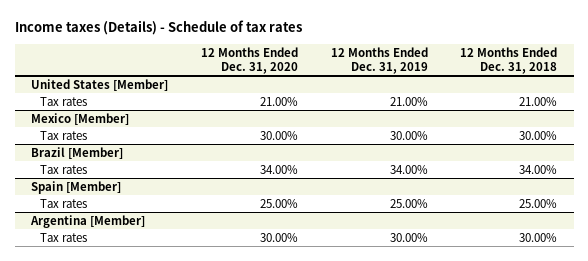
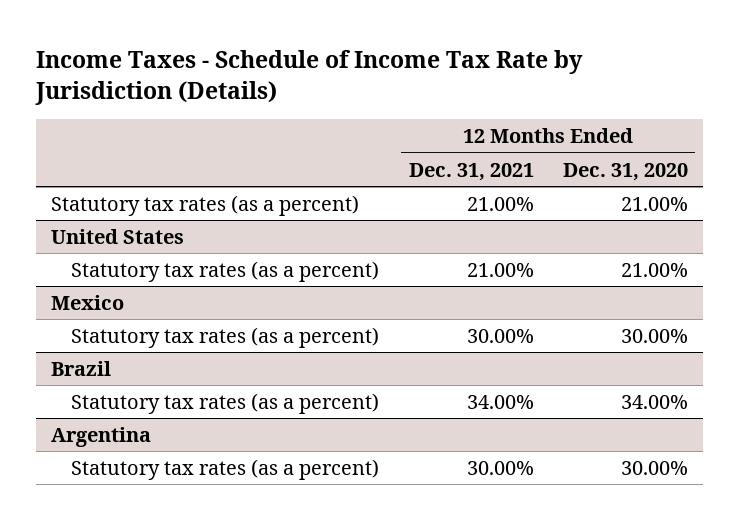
[14,20,302,36] Income taxes (Details) - Schedule of tax rates -> [35,49,584,106] Income Taxes - Schedule of Income Tax Rate by Jurisdiction (Details)
[330,46,428,74] 12 Months Ended Dec. 31, 2019 -> none
[460,46,558,74] 12 Months Ended Dec. 31, 2018 -> none
none -> [408,162,534,181] Dec. 31, 2021
[40,96,88,106] Tax rates -> none
[40,130,88,140] Tax rates -> none
[40,164,88,174] Tax rates -> none
[31,180,122,194] Spain [Member] -> none
[40,198,88,208] Tax rates -> none
[40,232,88,242] Tax rates -> none
none -> [51,195,360,217] Statutory tax rates (as a percent)
[31,78,169,91] United States [Member] -> [51,229,185,245] United States
none -> [71,261,380,283] Statutory tax rates (as a percent)
[31,112,130,125] Mexico [Member] -> [51,295,125,311] Mexico
none -> [71,327,380,349] Statutory tax rates (as a percent)
[31,146,124,159] Brazil [Member] -> [51,361,112,377] Brazil
none -> [71,393,380,415] Statutory tax rates (as a percent)
[30,214,146,228] Argentina [Member] -> [51,427,152,448] Argentina
none -> [71,459,380,481] Statutory tax rates (as a percent)

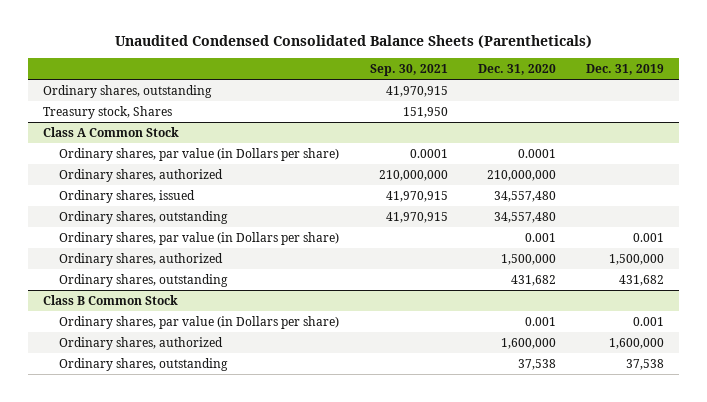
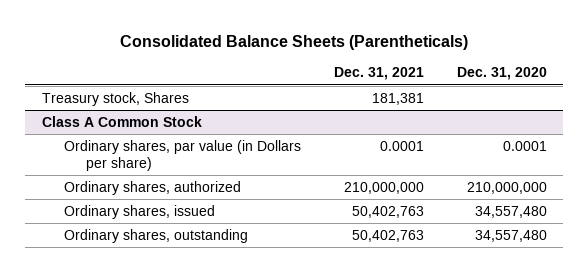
[114,35,592,49] Unaudited Condensed Consolidated Balance Sheets (Parentheticals) -> [120,34,469,50] Consolidated Balance Sheets (Parentheticals)
[369,64,448,77] Sep. 30, 2021 -> none
[586,64,665,76] Dec. 31, 2019 -> none
none -> [333,67,424,81] Dec. 31, 2021
[42,84,212,98] Ordinary shares, outstanding -> none
[59,231,340,245] Ordinary shares, par value (in Dollars per share) -> none
[59,252,224,266] Ordinary shares, authorized -> none
[59,273,229,287] Ordinary shares, outstanding -> none
[42,294,178,305] Class B Common Stock -> none
[59,315,340,329] Ordinary shares, par value (in Dollars per share) -> none
[59,336,224,350] Ordinary shares, authorized -> none
[59,357,229,371] Ordinary shares, outstanding -> none

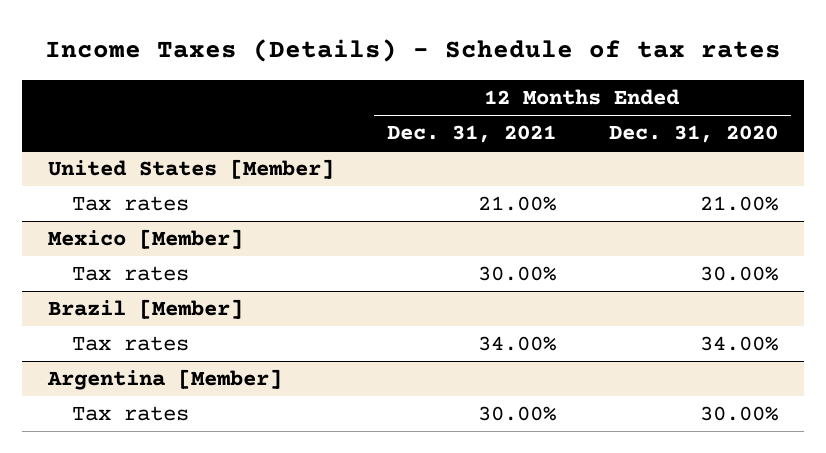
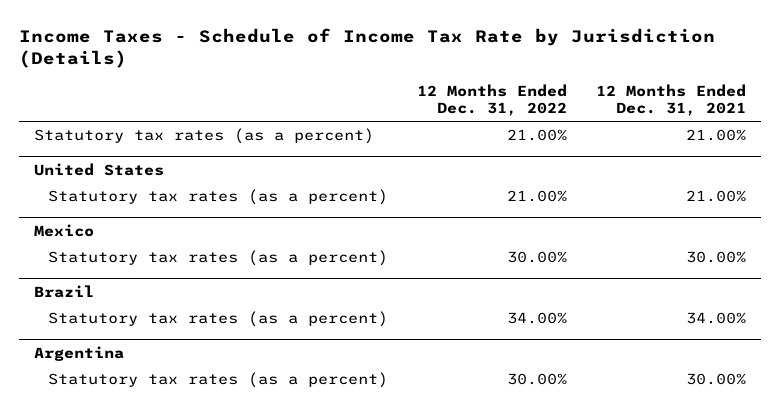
[45,39,782,63] Income Taxes (Details) - Schedule of tax rates -> [19,27,716,68] Income Taxes - Schedule of Income Tax Rate by Jurisdiction (Details)
[608,125,778,144] Dec. 31, 2020 -> none
none -> [416,84,567,117] 12 Months Ended Dec. 31, 2022
[72,196,190,212] Tax rates -> none
[72,266,190,282] Tax rates -> none
[72,336,190,352] Tax rates -> none
[72,406,190,422] Tax rates -> none
none -> [33,128,374,145] Statutory tax rates (as a percent)
[48,159,335,180] United States [Member] -> [33,162,164,176] United States
none -> [47,189,388,206] Statutory tax rates (as a percent)
[48,229,244,250] Mexico [Member] -> [33,223,94,237] Mexico
none -> [47,250,388,267] Statutory tax rates (as a percent)
[48,299,244,320] Brazil [Member] -> [33,284,94,298] Brazil
none -> [47,311,388,328] Statutory tax rates (as a percent)
[47,369,283,391] Argentina [Member] -> [33,345,124,361] Argentina
none -> [47,372,388,389] Statutory tax rates (as a percent)

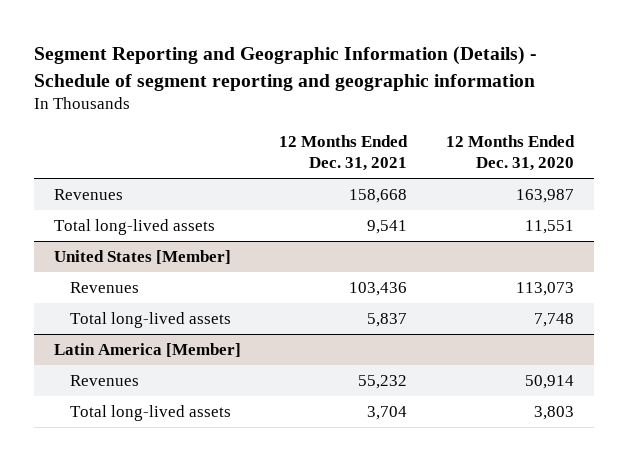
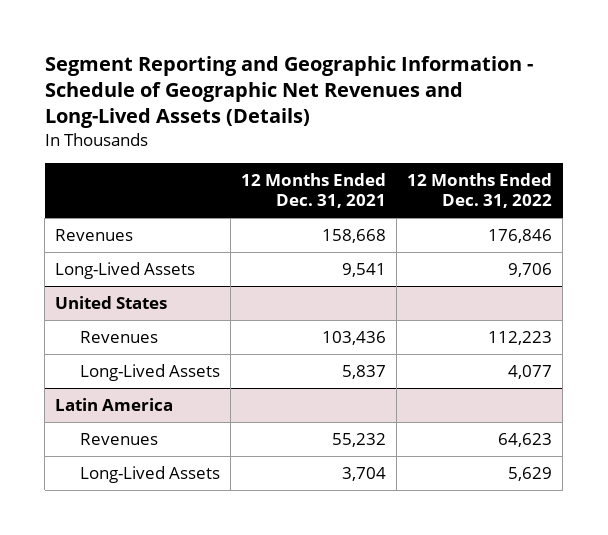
[34,46,538,91] Segment Reporting and Geographic Information (Details) - Schedule of segment reporting and geographic information -> [44,55,533,129] Segment Reporting and Geographic Information - Schedule of Geographic Net Revenues and Long-Lived Assets (Details)
[446,134,576,172] 12 Months Ended Dec. 31, 2020 -> none
none -> [407,172,553,209] 12 Months Ended Dec. 31, 2022
[53,218,215,235] Total long-lived assets -> [55,261,196,279] Long-Lived Assets
[53,249,231,264] United States [Member] -> [55,295,168,309] United States
[70,311,232,328] Total long-lived assets -> [79,363,220,381] Long-Lived Assets
[53,342,241,357] Latin America [Member] -> [55,397,174,411] Latin America
[70,404,232,421] Total long-lived assets -> [79,465,220,483] Long-Lived Assets

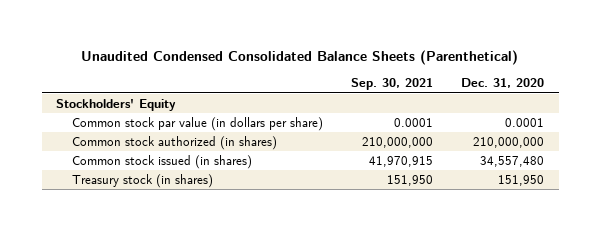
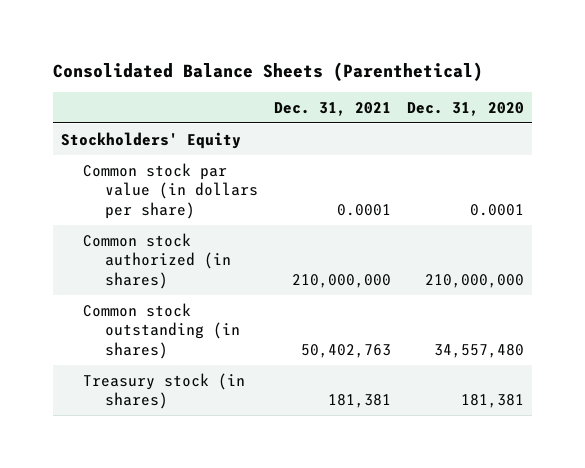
[81,49,519,65] Unaudited Condensed Consolidated Balance Sheets (Parenthetical) -> [53,62,484,82] Consolidated Balance Sheets (Parenthetical)
[351,78,434,91] Sep. 30, 2021 -> none
none -> [273,101,391,116] Dec. 31, 2021
[72,154,253,169] Common stock issued (in shares) -> [83,302,240,359] Common stock outstanding (in shares)
[498,174,545,186] 151,950 -> [460,394,524,409] 181,381

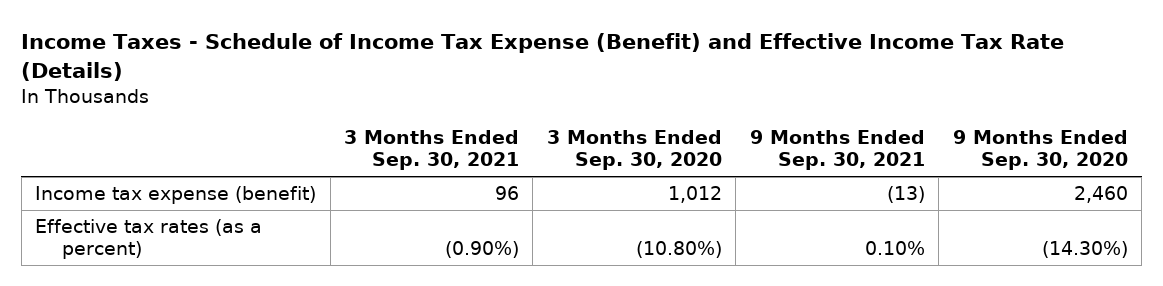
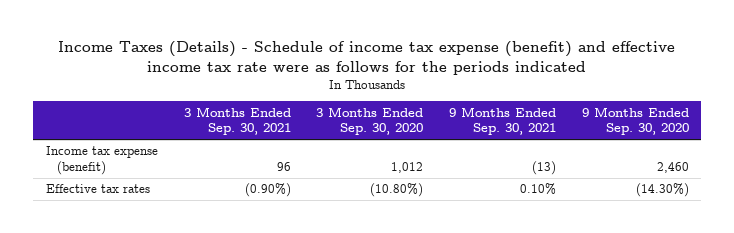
[21,33,1065,81] Income Taxes - Schedule of Income Tax Expense (Benefit) and Effective Income Tax Rate (Details) -> [58,41,676,75] Income Taxes (Details) - Schedule of income tax expense (benefit) and effective income tax rate were as follows for the periods indicated
[35,219,263,260] Effective tax rates (as a percent) -> [45,184,150,194] Effective tax rates

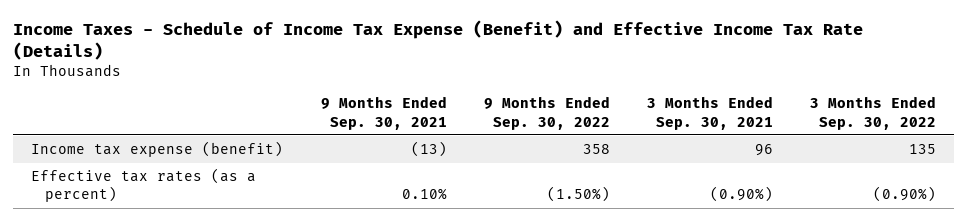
[58,41,676,75] Income Taxes (Details) - Schedule of income tax expense (benefit) and effective income tax rate were as follows for the periods indicated -> [12,19,863,60] Income Taxes - Schedule of Income Tax Expense (Benefit) and Effective Income Tax Rate (Details)
[316,106,424,136] 3 Months Ended Sep. 30, 2020 -> none
[581,106,689,136] 9 Months Ended Sep. 30, 2020 -> none
none -> [483,96,610,130] 9 Months Ended Sep. 30, 2022
none -> [809,96,936,130] 3 Months Ended Sep. 30, 2022
[45,184,150,194] Effective tax rates -> [31,168,257,203] Effective tax rates (as a percent)

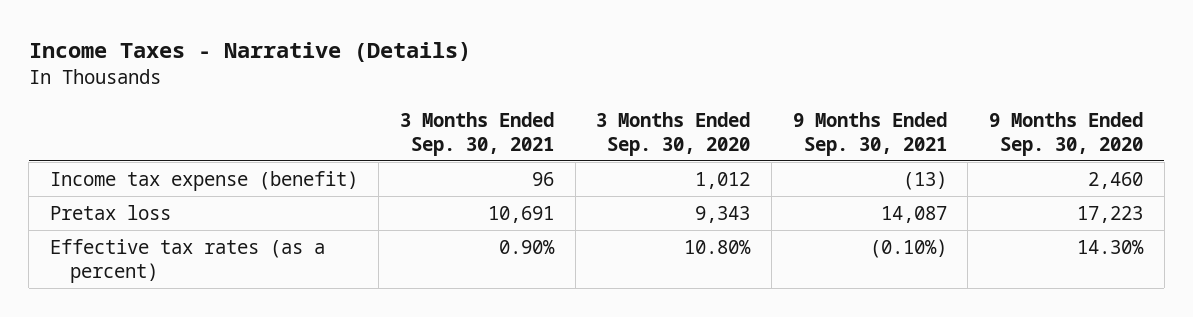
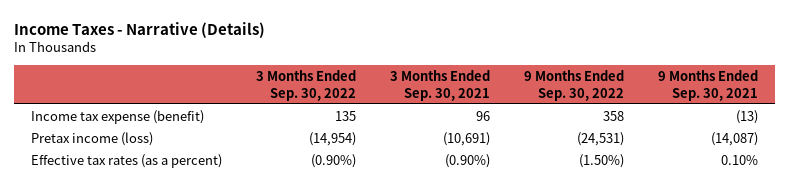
[596,111,751,156] 3 Months Ended Sep. 30, 2020 -> none
[988,111,1143,156] 9 Months Ended Sep. 30, 2020 -> none
none -> [256,69,357,101] 3 Months Ended Sep. 30, 2022
none -> [524,69,625,101] 9 Months Ended Sep. 30, 2022
[49,204,171,220] Pretax loss -> [31,131,154,146] Pretax income (loss)
[488,205,555,223] 10,691 -> [443,131,491,146] (10,691)
[880,205,947,223] 14,087 -> [711,131,759,146] (14,087)
[499,239,556,254] 0.90% -> [445,153,491,168] (0.90%)
[869,238,947,258] (0.10%) -> [721,154,759,165] 0.10%

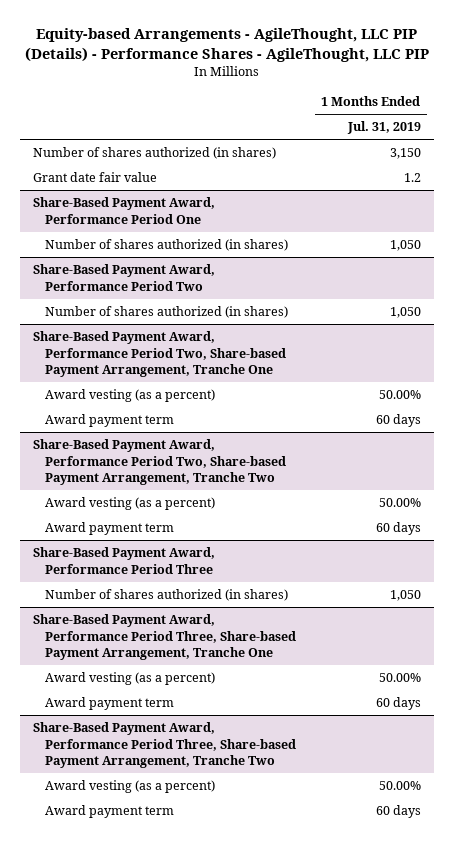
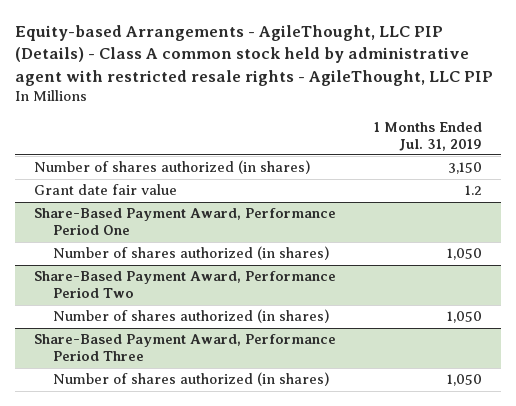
[24,28,429,63] Equity-based Arrangements - AgileThought, LLC PIP (Details) - Performance Shares - AgileThought, LLC PIP -> [14,25,493,86] Equity-based Arrangements - AgileThought, LLC PIP (Details) - Class A common stock held by administrative agent with restricted resale rights - AgileThought, LLC PIP
[32,331,286,378] Share-Based Payment Award, Performance Period Two, Share-based Payment Arrangement, Tranche One -> none
[44,389,215,403] Award vesting (as a percent) -> none
[44,414,174,428] Award payment term -> none
[32,439,286,486] Share-Based Payment Award, Performance Period Two, Share-based Payment Arrangement, Tranche Two -> none
[44,497,215,511] Award vesting (as a percent) -> none
[44,522,174,536] Award payment term -> none
[32,614,296,661] Share-Based Payment Award, Performance Period Three, Share-based Payment Arrangement, Tranche One -> none
[44,672,215,686] Award vesting (as a percent) -> none
[44,697,174,711] Award payment term -> none
[32,722,296,769] Share-Based Payment Award, Performance Period Three, Share-based Payment Arrangement, Tranche Two -> none
[44,780,215,794] Award vesting (as a percent) -> none
[44,805,174,819] Award payment term -> none

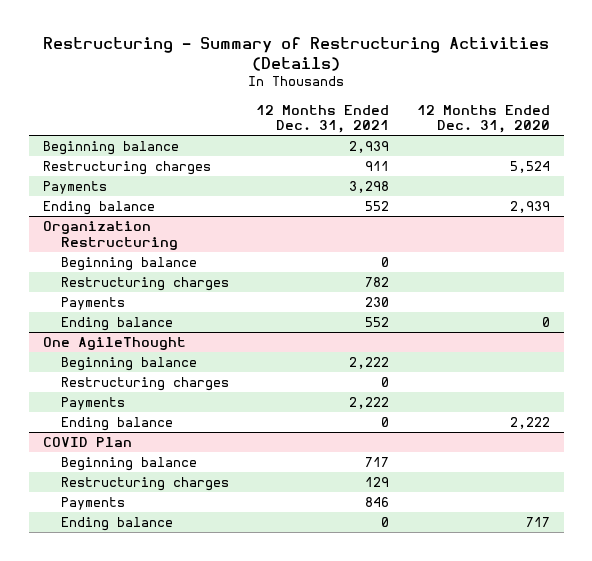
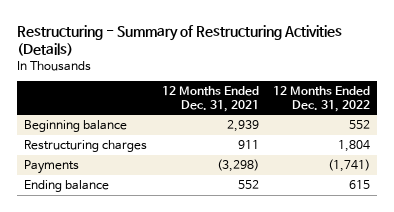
[416,104,550,133] 12 Months Ended Dec. 31, 2020 -> none
none -> [272,86,370,112] 12 Months Ended Dec. 31, 2022
[42,201,155,216] Ending balance -> none
[42,221,178,250] Organization Restructuring -> none
[60,257,197,272] Beginning balance -> none
[60,277,229,292] Restructuring charges -> none
[60,297,125,311] Payments -> none
[349,181,390,194] 3,298 -> [216,158,259,172] (3,298)
[42,337,186,351] One AgileThought -> none
[60,357,197,372] Beginning balance -> none
[60,377,229,392] Restructuring charges -> none
[60,397,125,411] Payments -> none
[60,417,173,432] Ending balance -> none
[42,437,132,448] COVID Plan -> none
[60,457,197,472] Beginning balance -> none
[60,477,229,492] Restructuring charges -> none
[60,497,125,511] Payments -> none
[60,517,173,532] Ending balance -> none

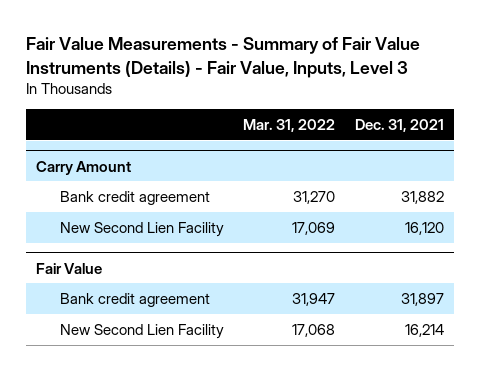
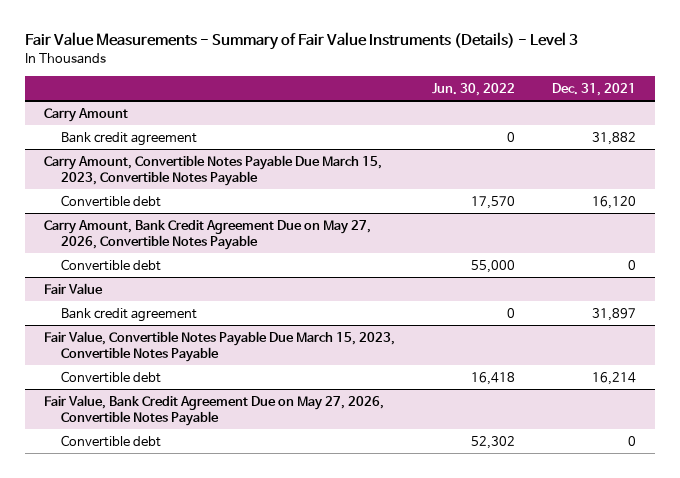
[26,36,421,78] Fair Value Measurements - Summary of Fair Value Instruments (Details) - Fair Value, Inputs, Level 3 -> [25,32,579,51] Fair Value Measurements - Summary of Fair Value Instruments (Details) - Level 3
[243,119,336,133] Mar. 31, 2022 -> none
none -> [431,82,515,96] Jun. 30, 2022
none -> [43,154,382,186] Carry Amount, Convertible Notes Payable Due March 15, 2023, Convertible Notes Payable
[59,221,224,237] New Second Lien Facility -> [61,194,162,207] Convertible debt
none -> [43,219,371,250] Carry Amount, Bank Credit Agreement Due on May 27, 2026, Convertible Notes Payable
none -> [61,258,162,271] Convertible debt
none -> [43,330,395,362] Fair Value, Convertible Notes Payable Due March 15, 2023, Convertible Notes Payable
[59,323,224,339] New Second Lien Facility -> [61,370,162,383] Convertible debt
none -> [43,394,384,426] Fair Value, Bank Credit Agreement Due on May 27, 2026, Convertible Notes Payable
none -> [61,434,162,447] Convertible debt

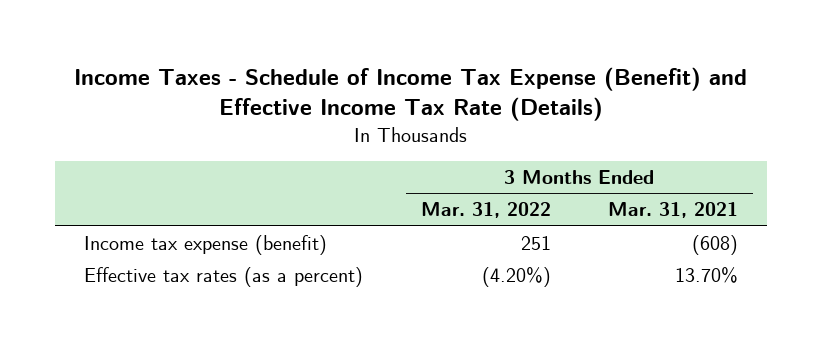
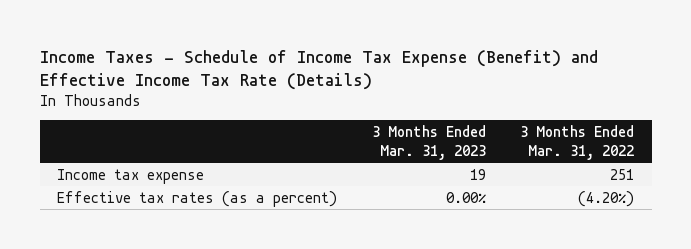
[608,202,739,219] Mar. 31, 2021 -> none
none -> [371,125,486,160] 3 Months Ended Mar. 31, 2023
[83,234,327,255] Income tax expense (benefit) -> [56,168,204,184] Income tax expense

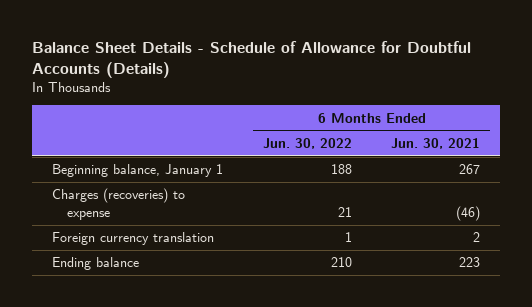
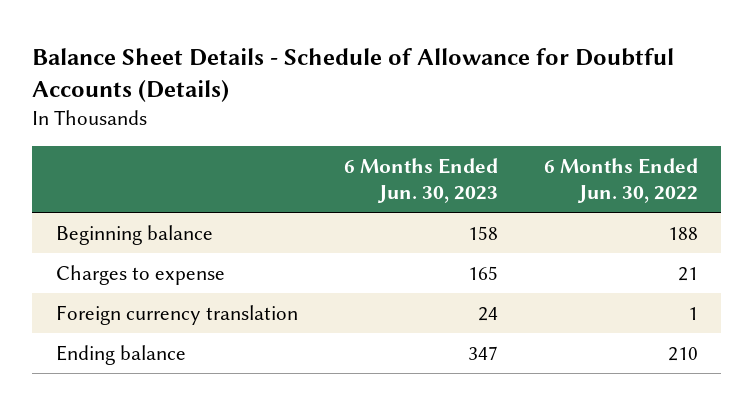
[391,137,481,149] Jun. 30, 2021 -> none
none -> [343,157,498,204] 6 Months Ended Jun. 30, 2023
[51,164,223,178] Beginning balance, January 1 -> [55,224,213,245] Beginning balance
[51,188,185,220] Charges (recoveries) to expense -> [55,264,225,285] Charges to expense

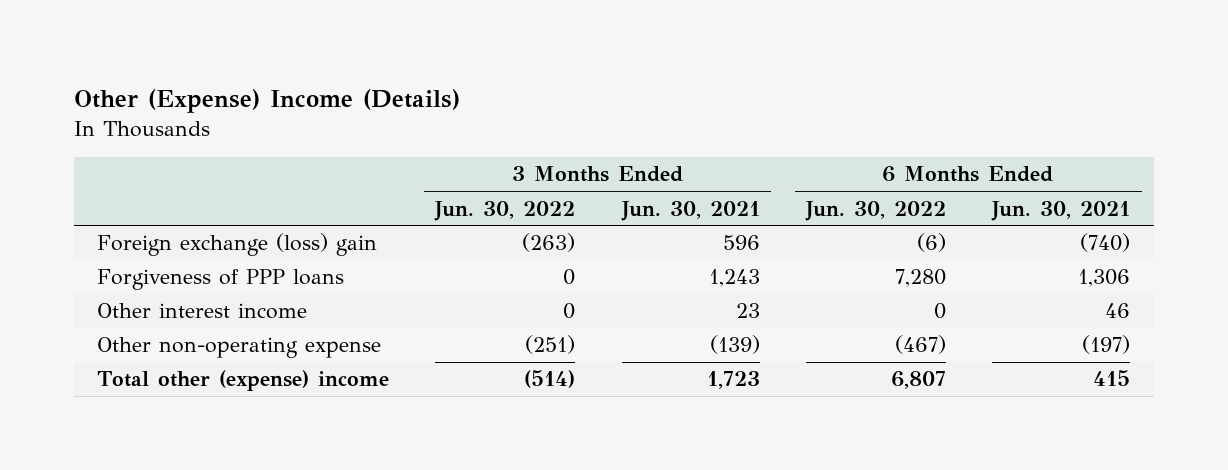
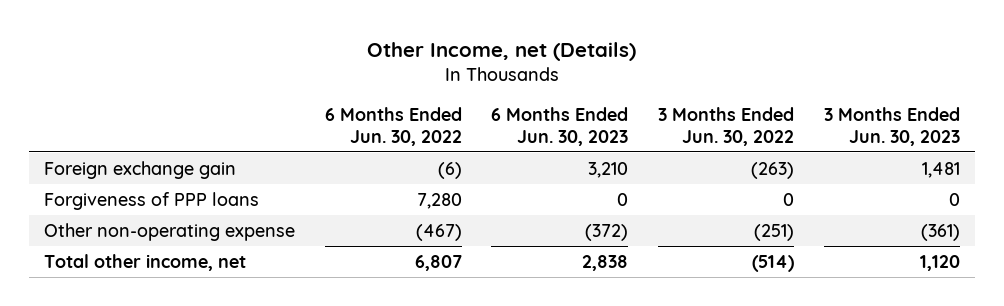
[73,88,460,113] Other (Expense) Income (Details) -> [366,41,636,61] Other Income, net (Details)
[620,200,760,221] Jun. 30, 2021 -> none
[991,200,1131,221] Jun. 30, 2021 -> none
none -> [491,106,629,146] 6 Months Ended Jun. 30, 2023
none -> [824,106,961,146] 3 Months Ended Jun. 30, 2023
[97,233,378,257] Foreign exchange (loss) gain -> [43,160,236,179] Foreign exchange gain
[97,303,308,320] Other interest income -> none
[97,370,390,392] Total other (expense) income -> [43,253,246,271] Total other income, net

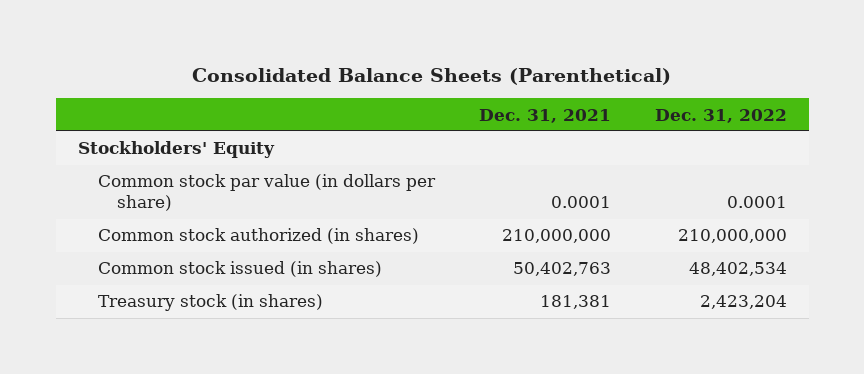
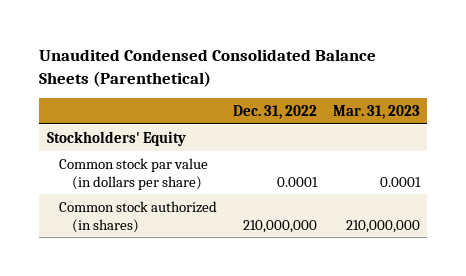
[192,67,672,85] Consolidated Balance Sheets (Parenthetical) -> [38,49,376,87] Unaudited Condensed Consolidated Balance Sheets (Parenthetical)
[478,108,611,123] Dec. 31, 2021 -> none
none -> [332,104,420,119] Mar. 31, 2023
[97,261,382,278] Common stock issued (in shares) -> none
[97,294,323,312] Treasury stock (in shares) -> none

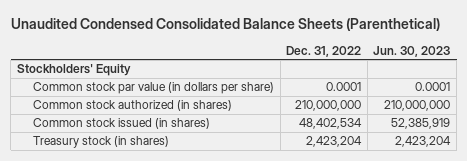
[332,104,420,119] Mar. 31, 2023 -> none
none -> [373,45,451,57] Jun. 30, 2023
none -> [32,118,210,130] Common stock issued (in shares)
none -> [32,136,169,149] Treasury stock (in shares)

